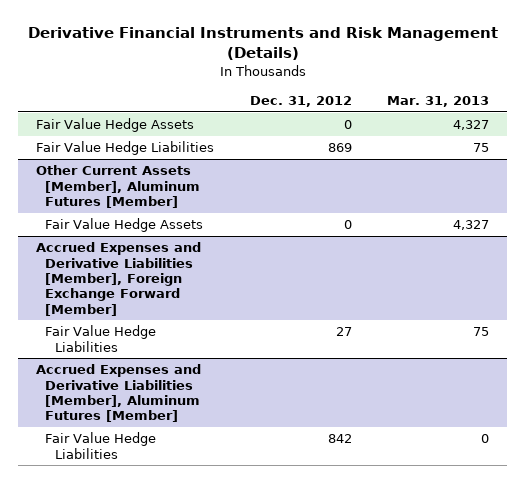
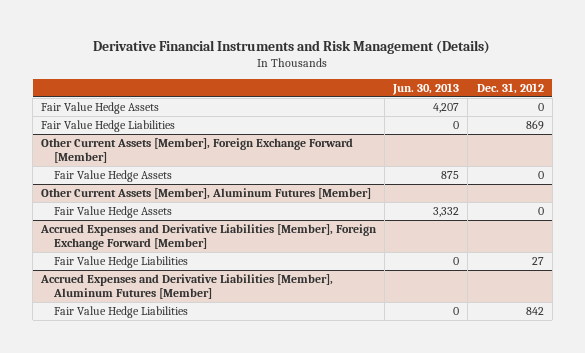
[387,96,490,108] Mar. 31, 2013 -> none
none -> [392,82,460,95] Jun. 30, 2013
none -> [41,137,354,163] Other Current Assets [Member], Foreign Exchange Forward [Member]
none -> [53,169,172,182] Fair Value Hedge Assets

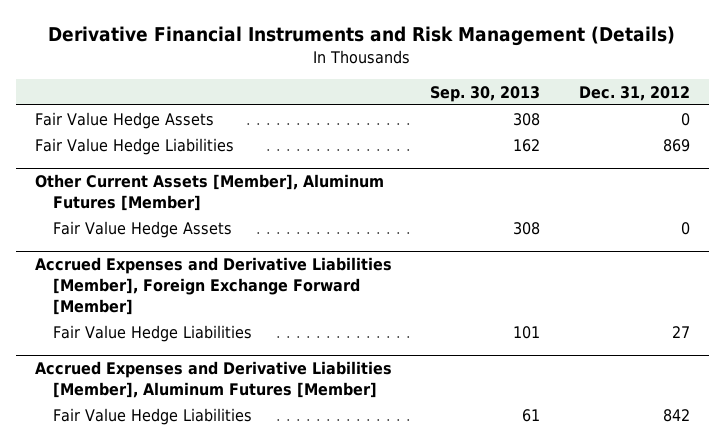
[392,82,460,95] Jun. 30, 2013 -> none
none -> [430,85,541,102] Sep. 30, 2013
[41,137,354,163] Other Current Assets [Member], Foreign Exchange Forward [Member] -> none
[53,169,172,182] Fair Value Hedge Assets -> none

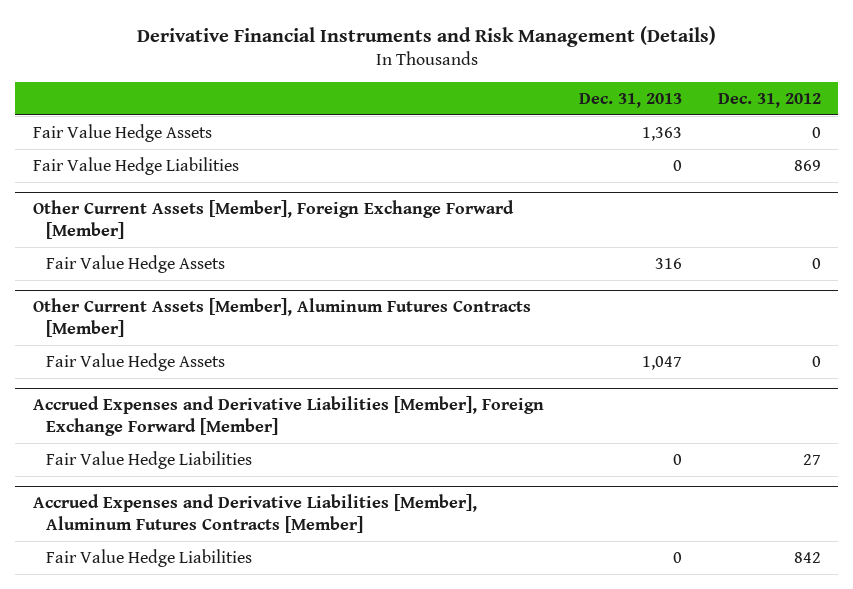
[430,85,541,102] Sep. 30, 2013 -> none
none -> [579,92,683,108] Dec. 31, 2013
[35,174,385,211] Other Current Assets [Member], Aluminum Futures [Member] -> none
none -> [32,200,514,240] Other Current Assets [Member], Foreign Exchange Forward [Member]
none -> [32,298,531,338] Other Current Assets [Member], Aluminum Futures Contracts [Member]
none -> [46,352,226,371] Fair Value Hedge Assets
[35,361,393,398] Accrued Expenses and Derivative Liabilities [Member], Aluminum Futures [Member] -> [32,494,477,534] Accrued Expenses and Derivative Liabilities [Member], Aluminum Futures Contracts [Member]

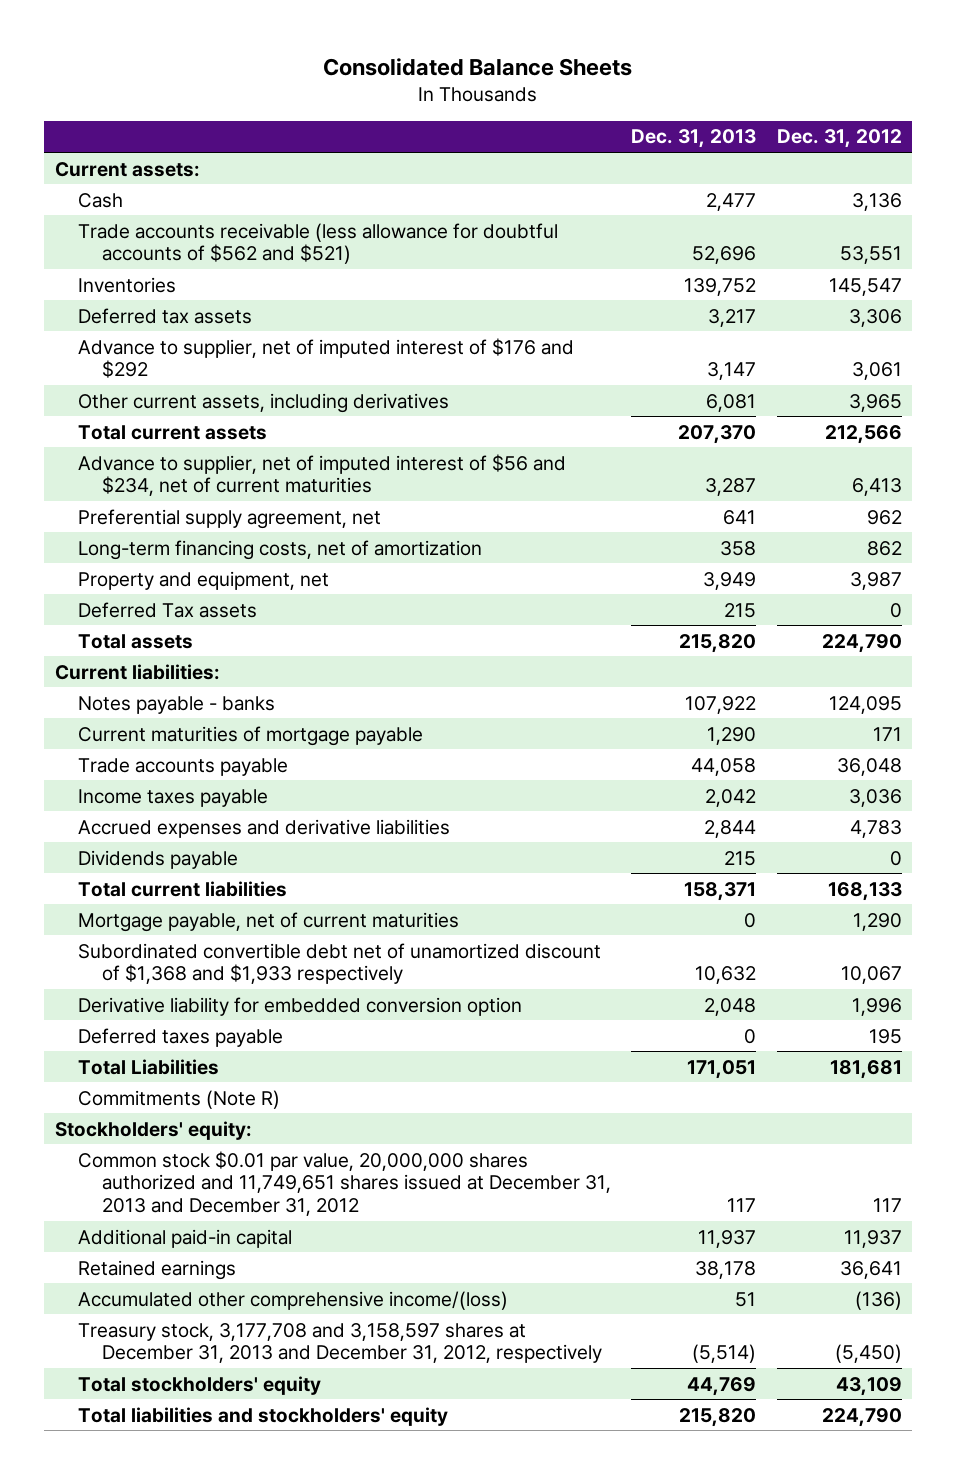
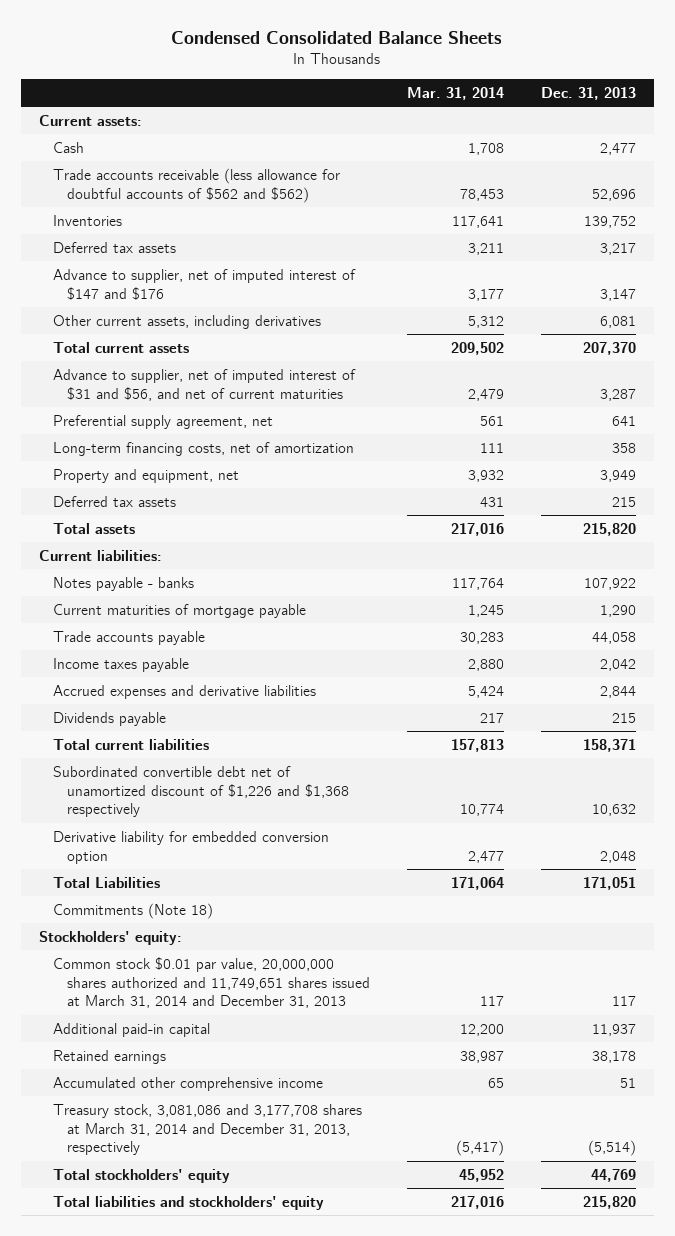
[323,57,633,76] Consolidated Balance Sheets -> [171,30,503,44] Condensed Consolidated Balance Sheets
[776,129,902,149] Dec. 31, 2012 -> none
none -> [406,87,504,101] Mar. 31, 2014
[78,222,559,265] Trade accounts receivable (less allowance for doubtful accounts of $562 and $521) -> [53,167,341,203] Trade accounts receivable (less allowance for doubtful accounts of $562 and $562)
[78,337,575,379] Advance to supplier, net of imputed interest of $176 and $292 -> [53,268,357,300] Advance to supplier, net of imputed interest of $147 and $176
[78,453,567,497] Advance to supplier, net of imputed interest of $56 and $234, net of current maturities -> [53,368,357,401] Advance to supplier, net of imputed interest of $31 and $56, and net of current maturities
[78,601,258,618] Deferred Tax assets -> [53,495,177,507] Deferred tax assets
[78,911,460,932] Mortgage payable, net of current maturities -> none
[78,942,602,985] Subordinated convertible debt net of unamortized discount of $1,368 and $1,933 respectively -> [53,765,350,818] Subordinated convertible debt net of unamortized discount of $1,226 and $1,368 respectively
[78,1027,284,1047] Deferred taxes payable -> none
[78,1089,281,1109] Commitments (Note R) -> [53,902,214,919] Commitments (Note 18)
[78,1150,611,1217] Common stock $0.01 par value, 20,000,000 shares authorized and 11,749,651 shares issued at December 31, 2013 and December 31, 2012 -> [53,956,371,1009] Common stock $0.01 par value, 20,000,000 shares authorized and 11,749,651 shares issued at March 31, 2014 and December 31, 2013
[78,1290,509,1310] Accumulated other comprehensive income/(loss) -> [53,1076,324,1091] Accumulated other comprehensive income
[78,1322,602,1364] Treasury stock, 3,177,708 and 3,158,597 shares at December 31, 2013 and December 31, 2012, respectively -> [53,1103,363,1156] Treasury stock, 3,081,086 and 3,177,708 shares at March 31, 2014 and December 31, 2013, respectively

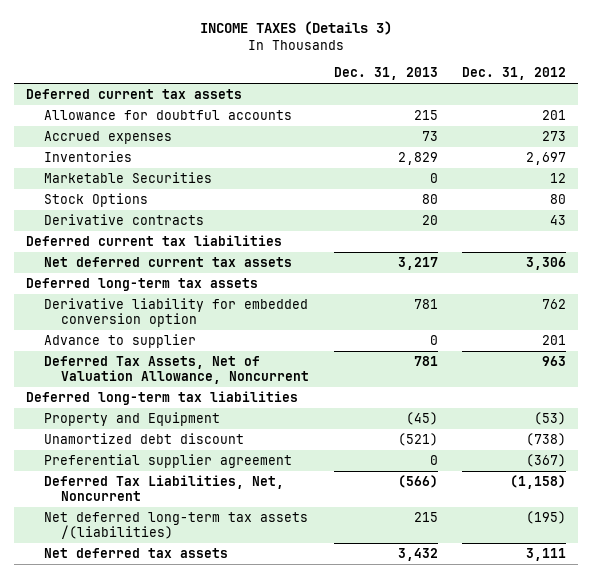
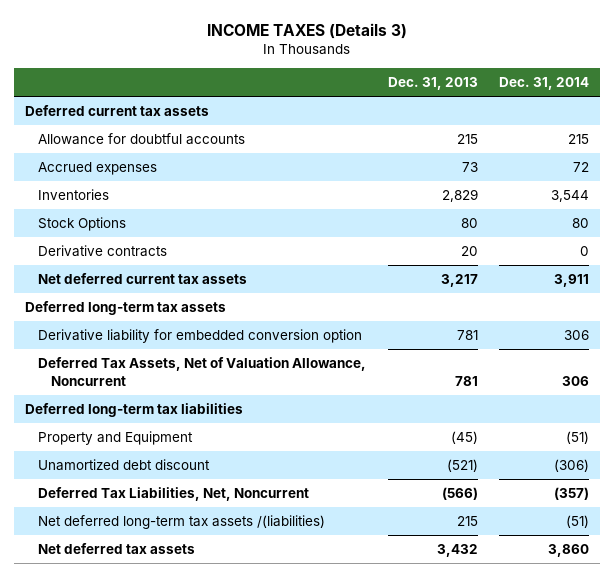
[462,67,567,81] Dec. 31, 2012 -> none
none -> [499,76,590,90] Dec. 31, 2014
[43,172,212,184] Marketable Securities -> none
[26,235,283,247] Deferred current tax liabilities -> none
[43,334,196,349] Advance to supplier -> none
[43,454,292,469] Preferential supplier agreement -> none

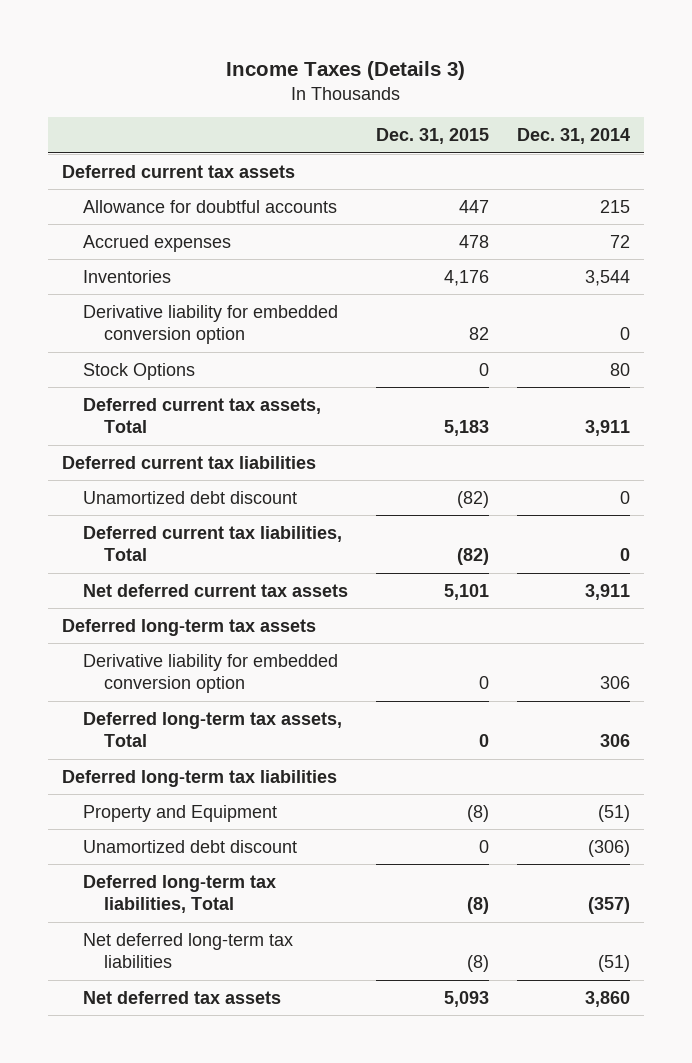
[207,22,408,39] INCOME TAXES (Details 3) -> [225,60,465,80] Income Taxes (Details 3)
[387,76,478,90] Dec. 31, 2013 -> none
none -> [375,128,489,145] Dec. 31, 2015
none -> [82,304,338,345] Derivative liability for embedded conversion option
[37,245,167,258] Derivative contracts -> none
none -> [82,397,321,434] Deferred current tax assets, Total
none -> [61,455,316,469] Deferred current tax liabilities
none -> [82,490,297,504] Unamortized debt discount
none -> [82,525,342,562] Deferred current tax liabilities, Total
[37,357,366,386] Deferred Tax Assets, Net of Valuation Allowance, Noncurrent -> [82,711,342,748] Deferred long-term tax assets, Total
[37,487,309,502] Deferred Tax Liabilities, Net, Noncurrent -> [82,874,276,914] Deferred long-term tax liabilities, Total
[37,515,325,530] Net deferred long-term tax assets /(liabilities) -> [82,932,293,969] Net deferred long-term tax liabilities

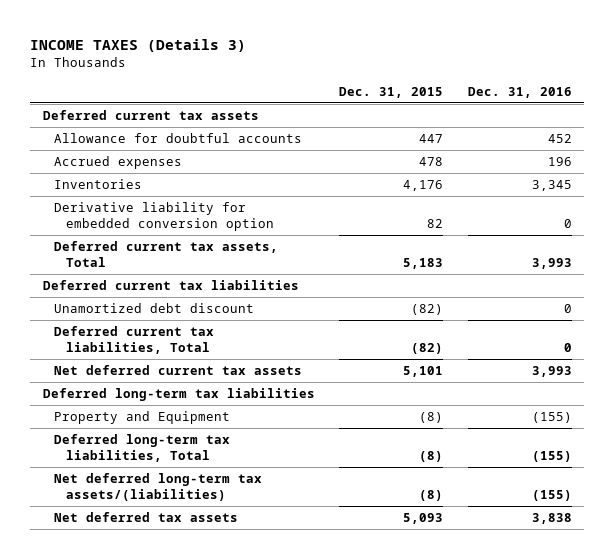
[225,60,465,80] Income Taxes (Details 3) -> [30,39,247,53] INCOME TAXES (Details 3)
[516,128,630,145] Dec. 31, 2014 -> none
none -> [467,86,572,98] Dec. 31, 2016
[82,362,195,380] Stock Options -> none
[61,618,316,636] Deferred long-term tax assets -> none
[82,653,338,694] Derivative liability for embedded conversion option -> none
[82,711,342,748] Deferred long-term tax assets, Total -> none
[82,839,297,853] Unamortized debt discount -> none
[82,932,293,969] Net deferred long-term tax liabilities -> [54,473,263,501] Net deferred long-term tax assets/(liabilities)

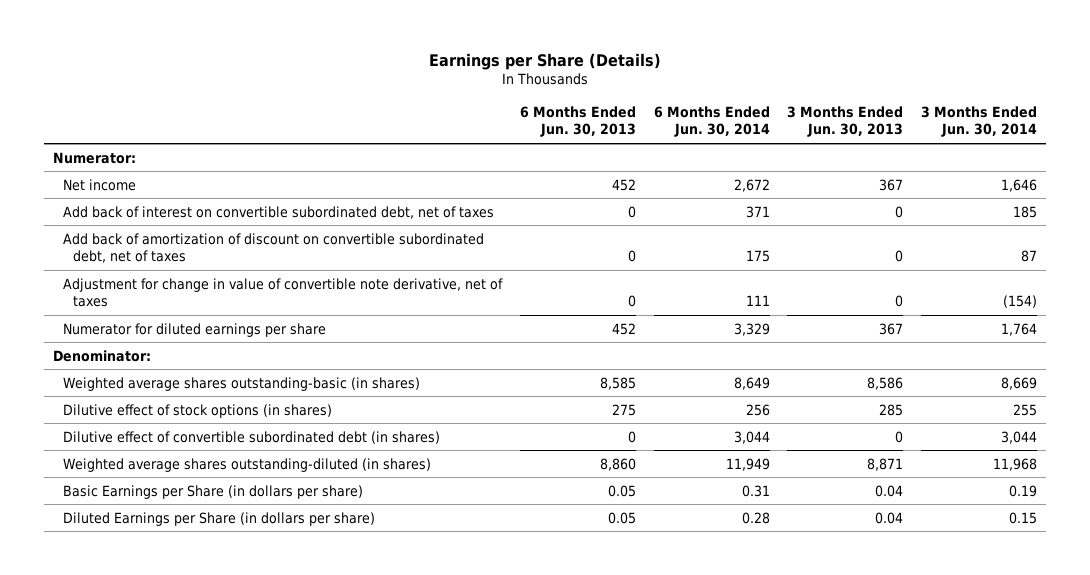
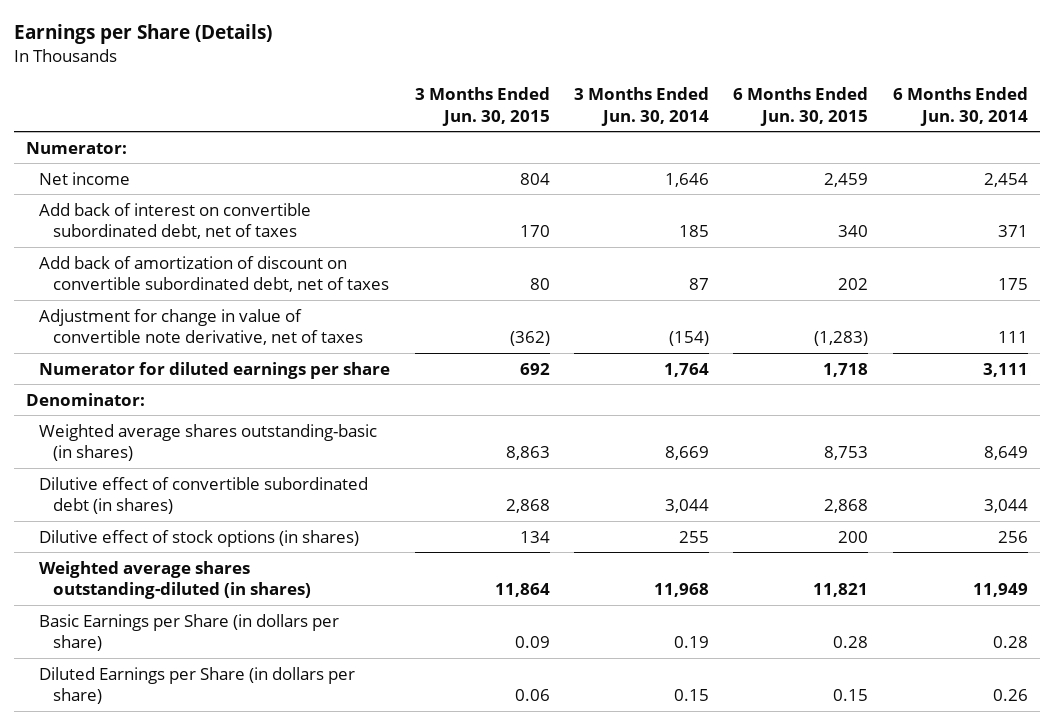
[519,106,636,138] 6 Months Ended Jun. 30, 2013 -> none
[787,106,904,138] 3 Months Ended Jun. 30, 2013 -> none
none -> [414,87,550,126] 3 Months Ended Jun. 30, 2015
none -> [733,87,869,126] 6 Months Ended Jun. 30, 2015
[733,178,770,192] 2,672 -> [983,172,1028,187] 2,454
[733,322,770,336] 3,329 -> [982,362,1028,377] 3,111
[63,403,333,418] Dilutive effect of stock options (in shares) -> [39,529,360,547] Dilutive effect of stock options (in shares)
[741,484,770,497] 0.31 -> [992,636,1028,649] 0.28
[741,511,770,524] 0.28 -> [992,689,1028,702] 0.26

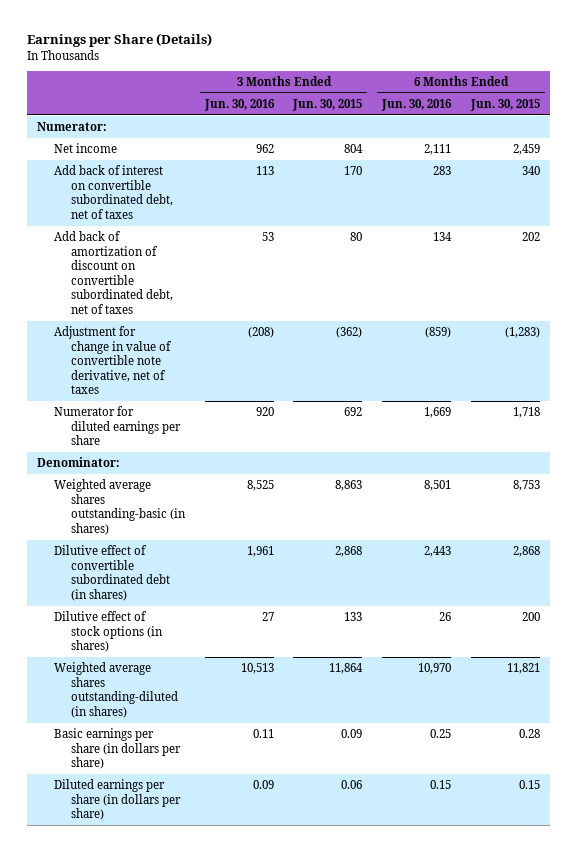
[574,87,710,126] 3 Months Ended Jun. 30, 2014 -> none
[892,87,1028,126] 6 Months Ended Jun. 30, 2014 -> none
none -> [203,98,275,111] Jun. 30, 2016
none -> [381,98,453,111] Jun. 30, 2016
[519,530,550,543] 134 -> [344,612,363,622] 133
[39,613,340,652] Basic Earnings per Share (in dollars per share) -> [54,728,182,770] Basic earnings per share (in dollars per share)
[39,666,356,705] Diluted Earnings per Share (in dollars per share) -> [54,779,182,821] Diluted earnings per share (in dollars per share)

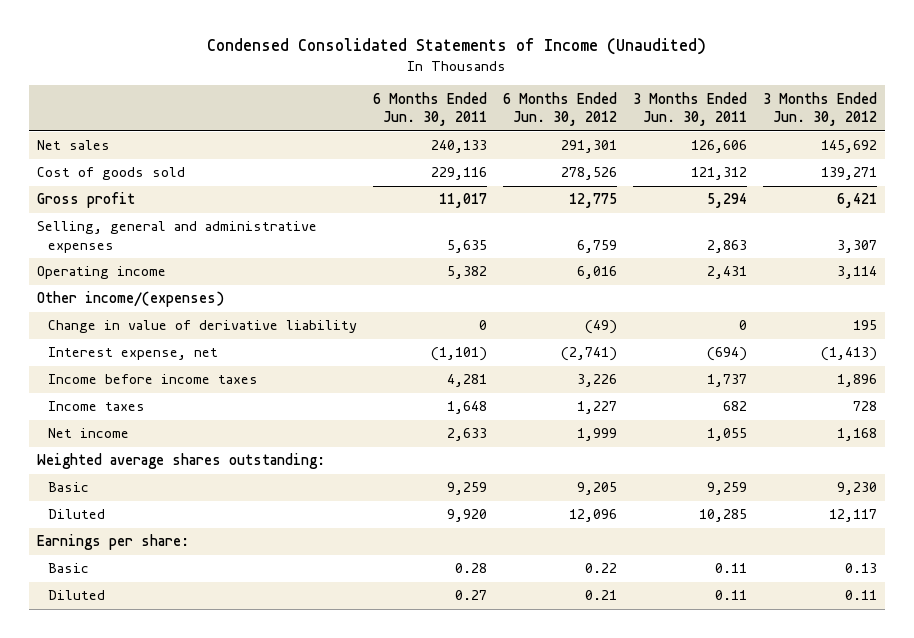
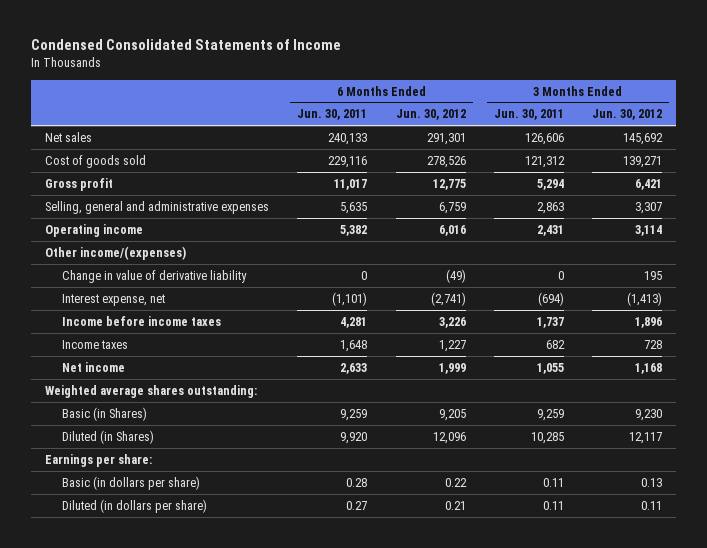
[206,38,706,56] Condensed Consolidated Statements of Income (Unaudited) -> [30,39,341,51] Condensed Consolidated Statements of Income
[48,482,90,493] Basic -> [62,406,148,421] Basic (in Shares)
[48,509,106,520] Diluted -> [62,429,155,444] Diluted (in Shares)
[48,563,90,574] Basic -> [62,475,201,490] Basic (in dollars per share)
[48,590,106,601] Diluted -> [62,498,208,513] Diluted (in dollars per share)

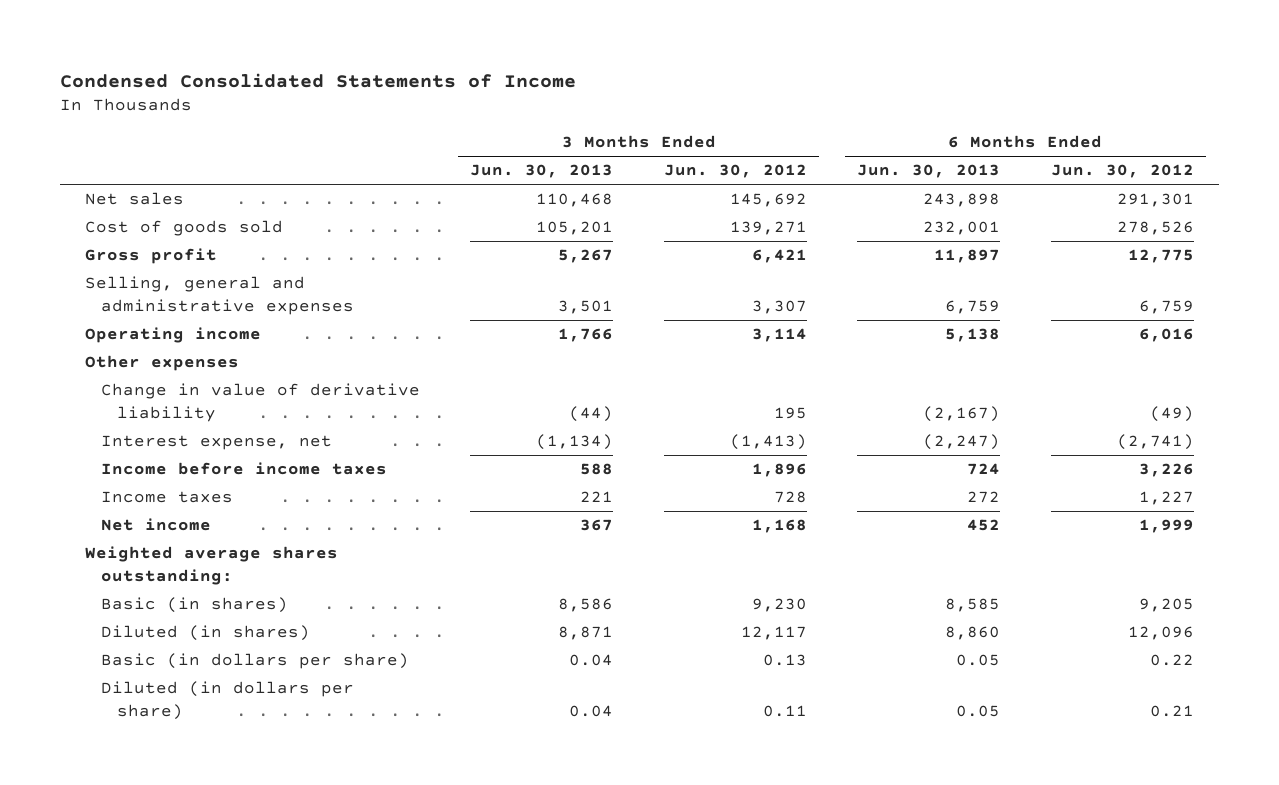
[297,109,368,121] Jun. 30, 2011 -> none
[493,109,564,121] Jun. 30, 2011 -> none
none -> [470,164,614,179] Jun. 30, 2013
none -> [857,164,1001,179] Jun. 30, 2013
[45,245,187,260] Other income/(expenses) -> [85,355,240,372] Other expenses
[45,453,153,467] Earnings per share: -> none
[62,406,148,421] Basic (in Shares) -> [101,597,289,614] Basic (in shares)
[62,429,155,444] Diluted (in Shares) -> [101,625,311,642] Diluted (in shares)

